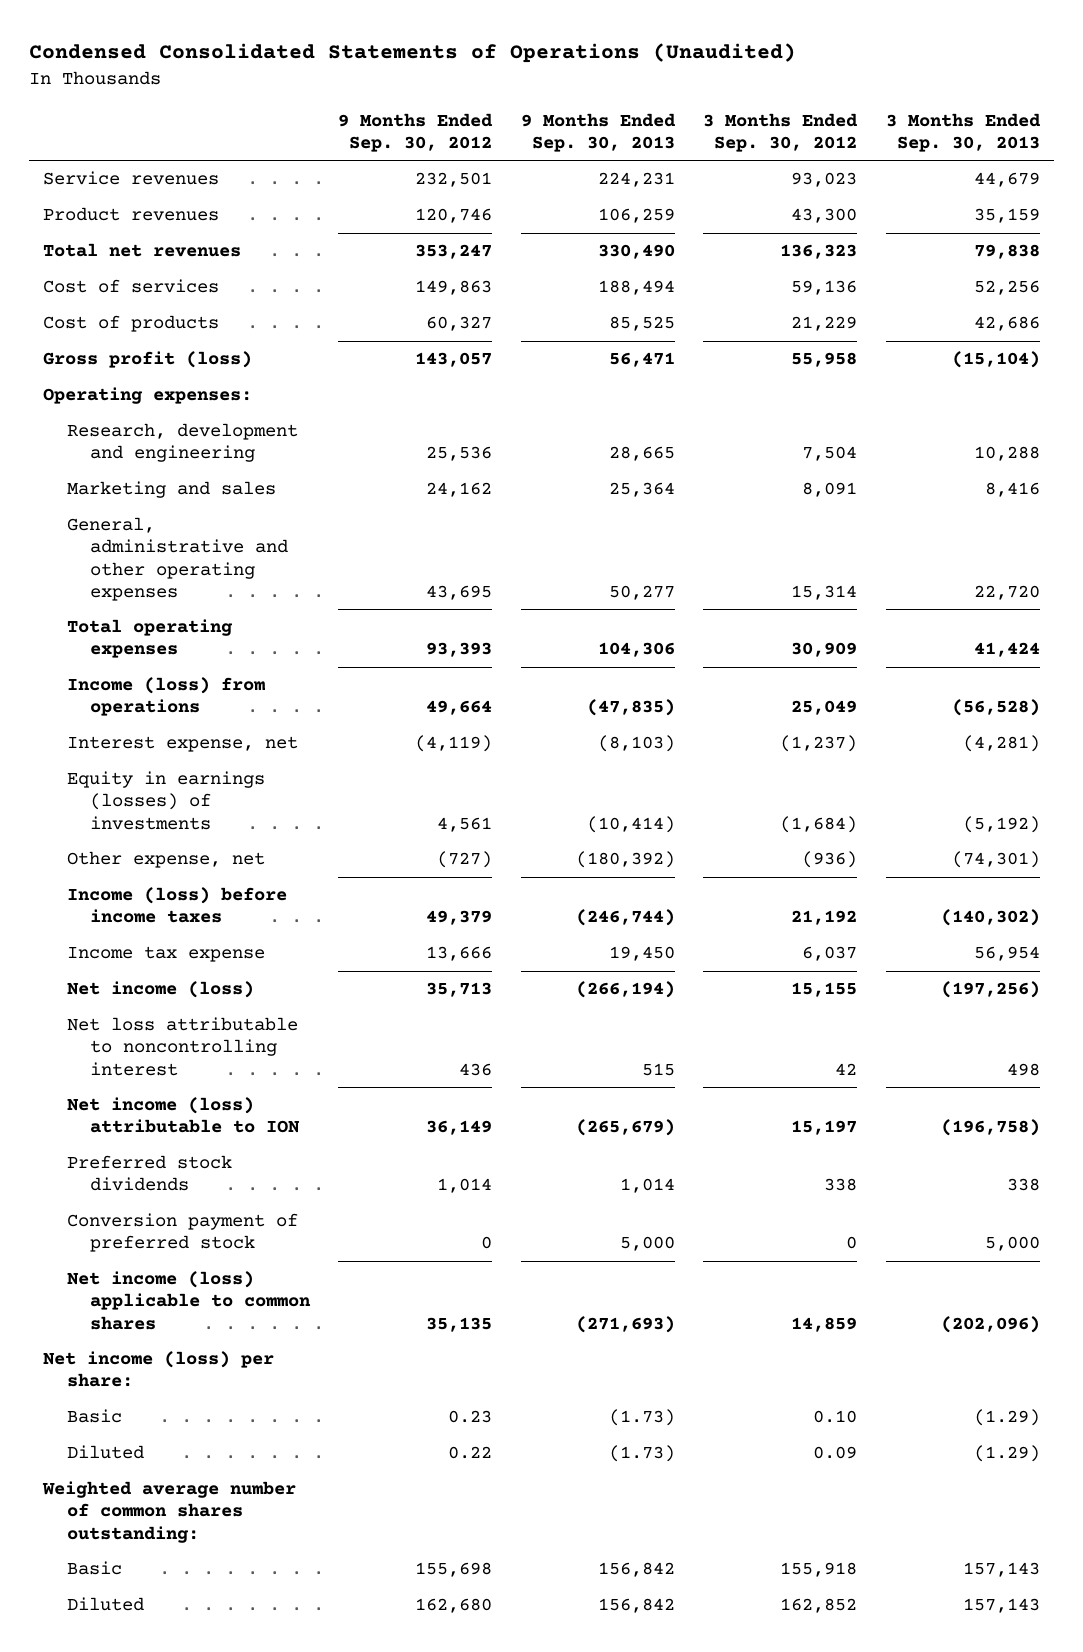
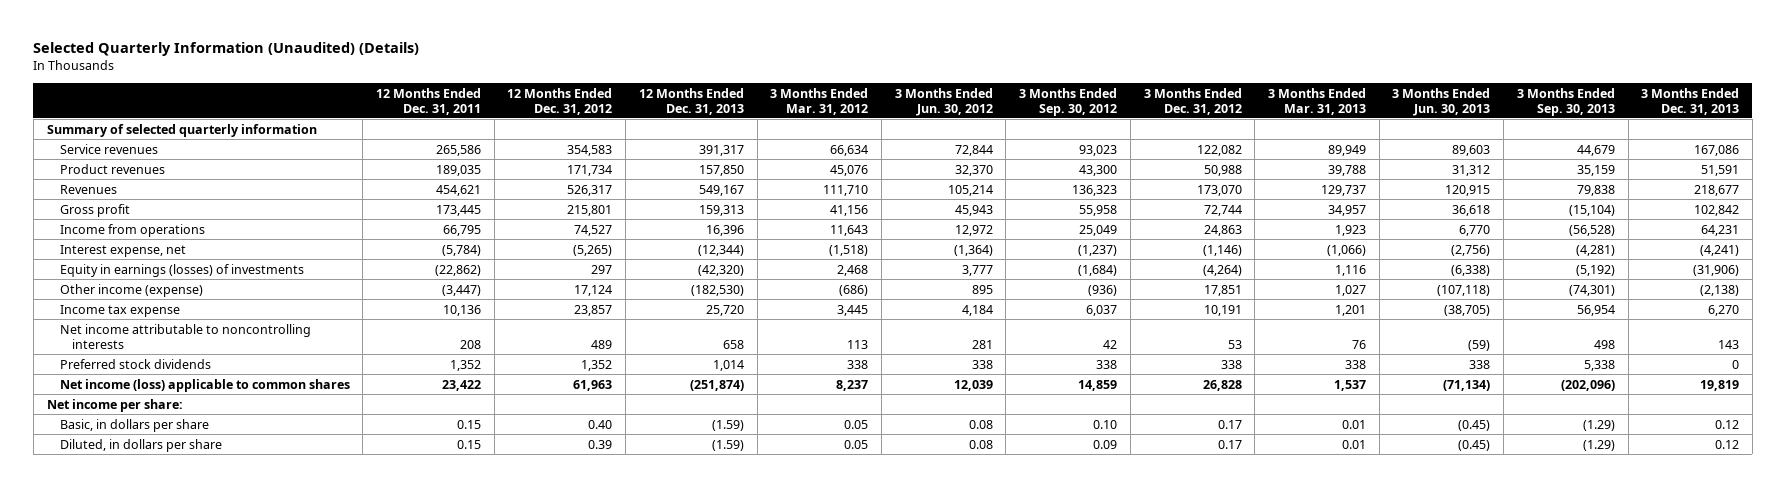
[29,43,797,64] Condensed Consolidated Statements of Operations (Unaudited) -> [33,42,420,57] Selected Quarterly Information (Unaudited) (Details)
[338,112,494,152] 9 Months Ended Sep. 30, 2012 -> none
[520,112,676,152] 9 Months Ended Sep. 30, 2013 -> none
none -> [375,87,481,115] 12 Months Ended Dec. 31, 2011
none -> [507,87,613,115] 12 Months Ended Dec. 31, 2012
none -> [638,87,744,115] 12 Months Ended Dec. 31, 2013
none -> [770,87,869,115] 3 Months Ended Mar. 31, 2012
none -> [894,87,993,116] 3 Months Ended Jun. 30, 2012
none -> [1143,87,1242,115] 3 Months Ended Dec. 31, 2012
none -> [1267,87,1366,115] 3 Months Ended Mar. 31, 2013
none -> [1392,87,1491,116] 3 Months Ended Jun. 30, 2013
none -> [1641,87,1740,115] 3 Months Ended Dec. 31, 2013
none -> [46,123,317,137] Summary of selected quarterly information
[43,279,220,294] Cost of services -> none
[43,315,220,333] Cost of products -> none
[43,387,253,405] Operating expenses: -> none
[66,423,298,463] Research, development and engineering -> none
[66,481,276,499] Marketing and sales -> none
[66,517,288,601] General, administrative and other operating expenses -> none
[66,619,233,659] Total operating expenses -> none
[43,243,242,258] Total net revenues -> [59,184,117,194] Revenues
[43,351,253,369] Gross profit (loss) -> [59,203,130,217] Gross profit
[66,677,265,717] Income (loss) from operations -> [59,223,205,237] Income from operations
[66,887,287,924] Income (loss) before income taxes -> none
[66,851,265,869] Other expense, net -> [59,283,203,297] Other income (expense)
[66,981,254,999] Net income (loss) -> none
[66,1097,300,1134] Net income (loss) attributable to ION -> none
[66,1213,298,1253] Conversion payment of preferred stock -> none
[66,1017,298,1076] Net loss attributable to noncontrolling interest -> [59,323,311,349] Net income attributable to noncontrolling interests
[1006,1178,1040,1192] 338 -> [1583,359,1615,371] 5,338
[42,1481,297,1543] Weighted average number of common shares outstanding: -> none
[66,1561,122,1576] Basic -> none
[66,1597,144,1612] Diluted -> none
[43,1351,275,1388] Net income (loss) per share: -> [46,398,183,412] Net income per share:
[66,1409,122,1424] Basic -> [59,418,209,432] Basic, in dollars per share
[66,1445,144,1460] Diluted -> [59,438,222,452] Diluted, in dollars per share

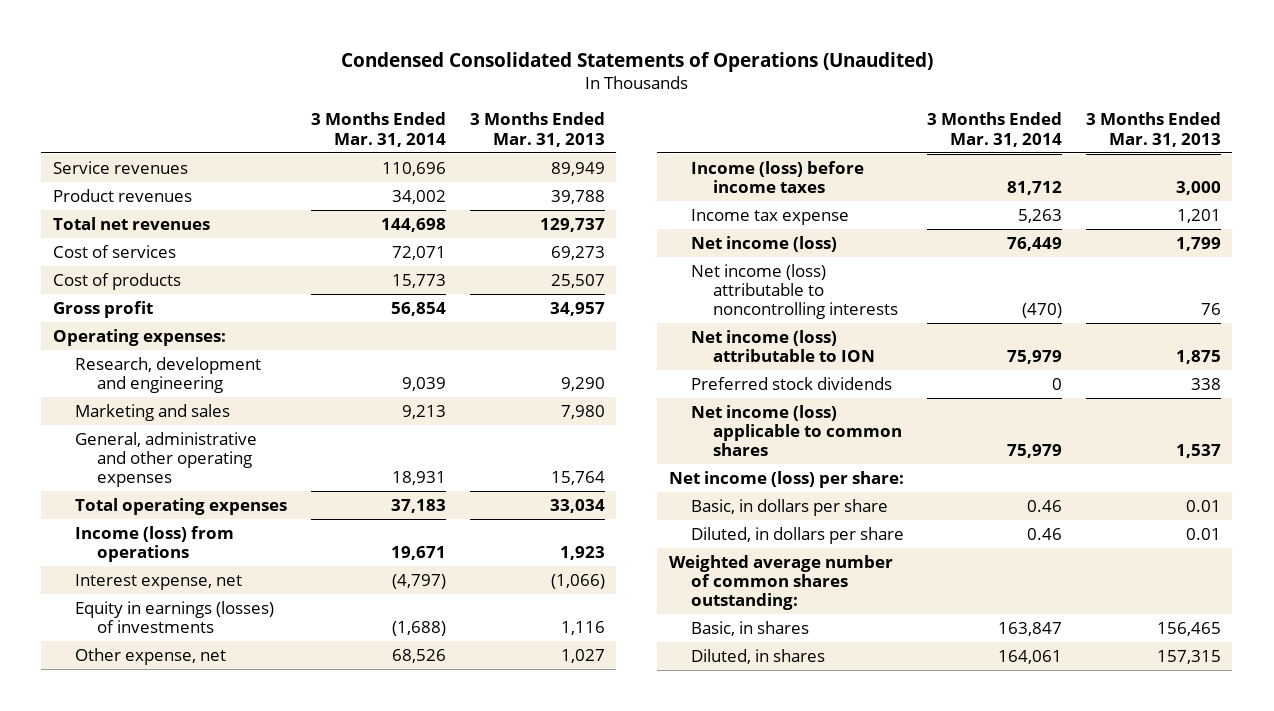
[33,42,420,57] Selected Quarterly Information (Unaudited) (Details) -> [340,51,933,72] Condensed Consolidated Statements of Operations (Unaudited)
[375,87,481,115] 12 Months Ended Dec. 31, 2011 -> none
[507,87,613,115] 12 Months Ended Dec. 31, 2012 -> none
[638,87,744,115] 12 Months Ended Dec. 31, 2013 -> none
[770,87,869,115] 3 Months Ended Mar. 31, 2012 -> none
[894,87,993,116] 3 Months Ended Jun. 30, 2012 -> none
[1019,87,1118,116] 3 Months Ended Sep. 30, 2012 -> none
[1143,87,1242,115] 3 Months Ended Dec. 31, 2012 -> none
[1392,87,1491,116] 3 Months Ended Jun. 30, 2013 -> none
[1516,87,1615,116] 3 Months Ended Sep. 30, 2013 -> none
[1641,87,1740,115] 3 Months Ended Dec. 31, 2013 -> none
none -> [311,112,447,147] 3 Months Ended Mar. 31, 2014
[46,123,317,137] Summary of selected quarterly information -> none
[59,184,117,194] Revenues -> [53,216,211,230] Total net revenues
none -> [53,244,177,258] Cost of services
none -> [53,272,182,290] Cost of products
none -> [53,328,227,346] Operating expenses:
none -> [75,356,262,393] Research, development and engineering
none -> [75,403,231,421] Marketing and sales
none -> [75,431,258,488] General, administrative and other operating expenses
none -> [75,497,288,515] Total operating expenses
[59,223,205,237] Income from operations -> [75,525,235,562] Income (loss) from operations
[59,283,203,297] Other income (expense) -> [75,647,227,665] Other expense, net
none -> [691,160,865,193] Income (loss) before income taxes
none -> [691,235,838,252] Net income (loss)
[59,323,311,349] Net income attributable to noncontrolling interests -> [691,263,899,320] Net income (loss) attributable to noncontrolling interests
none -> [691,329,876,362] Net income (loss) attributable to ION
[46,398,183,412] Net income per share: -> [669,470,905,488] Net income (loss) per share:
none -> [669,554,894,611] Weighted average number of common shares outstanding:
none -> [691,620,810,636] Basic, in shares
none -> [691,648,826,664] Diluted, in shares

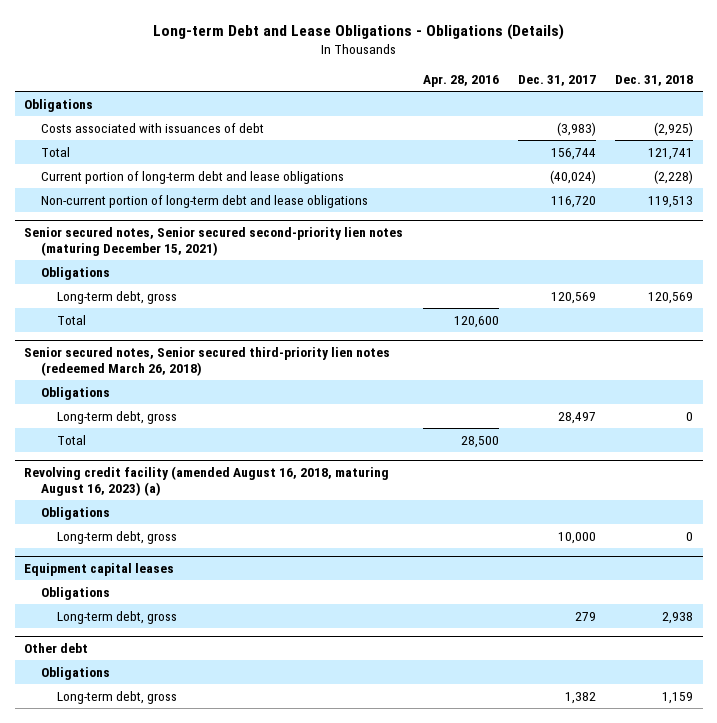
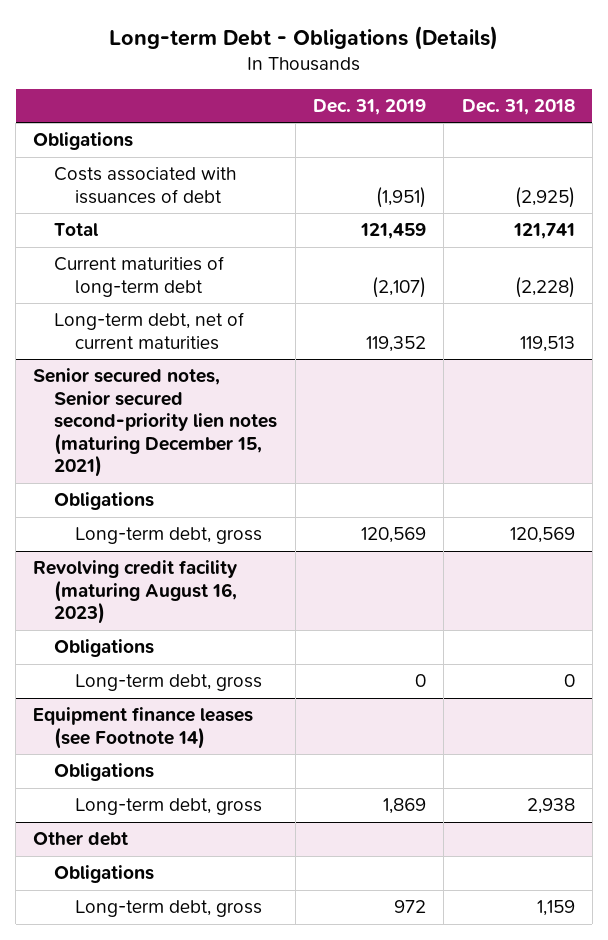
[152,23,564,40] Long-term Debt and Lease Obligations - Obligations (Details) -> [108,25,498,50] Long-term Debt - Obligations (Details)
[422,74,499,87] Apr. 28, 2016 -> none
[517,74,596,86] Dec. 31, 2017 -> none
none -> [312,98,426,115] Dec. 31, 2019
[40,170,344,184] Current portion of long-term debt and lease obligations -> [54,256,225,297] Current maturities of long-term debt
[40,194,368,208] Non-current portion of long-term debt and lease obligations -> [54,312,245,350] Long-term debt, net of current maturities
[56,314,86,325] Total -> none
[24,346,391,377] Senior secured notes, Senior secured third-priority lien notes (redeemed March 26, 2018) -> none
[40,386,110,400] Obligations -> none
[56,410,177,424] Long-term debt, gross -> none
[56,434,86,445] Total -> none
[24,465,390,497] Revolving credit facility (amended August 16, 2018, maturing August 16, 2023) (a) -> [33,560,238,625] Revolving credit facility (maturing August 16, 2023)
[24,562,175,576] Equipment capital leases -> [33,707,254,749] Equipment finance leases (see Footnote 14)

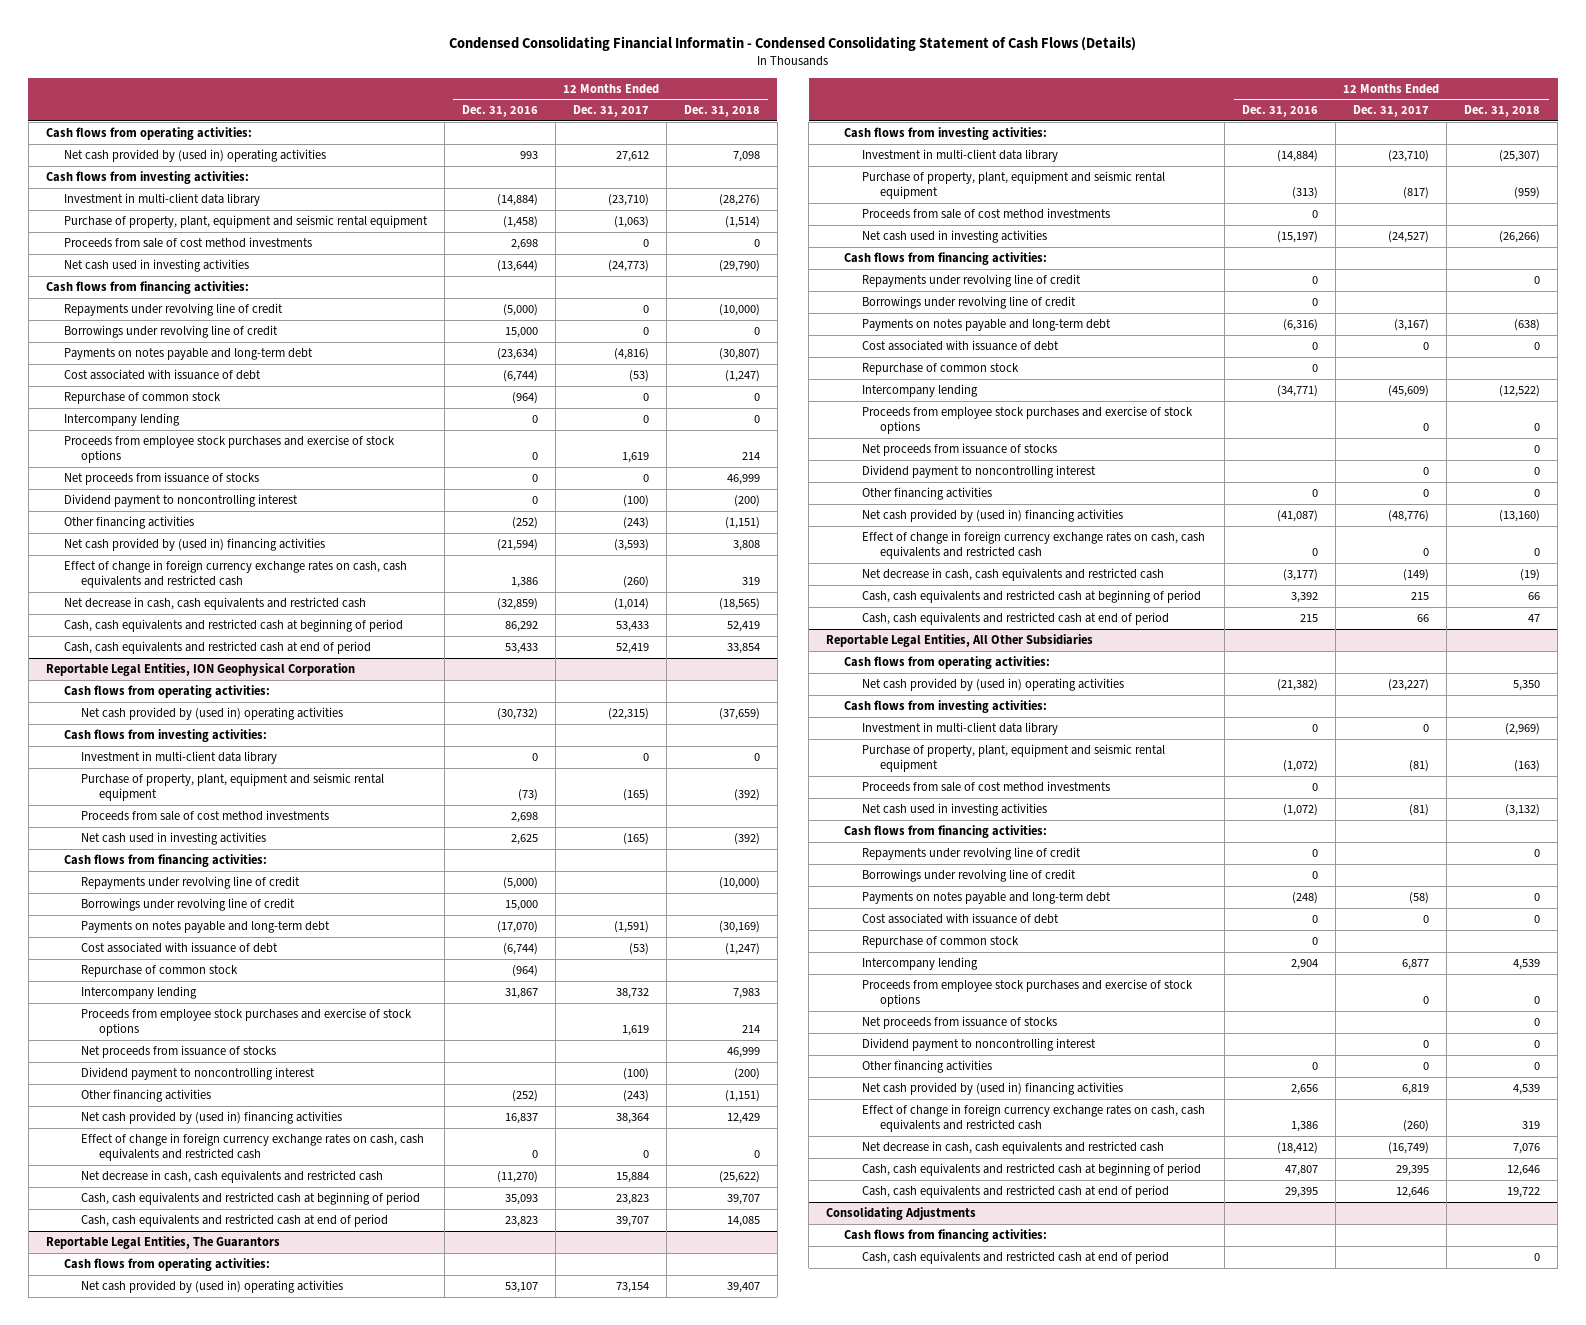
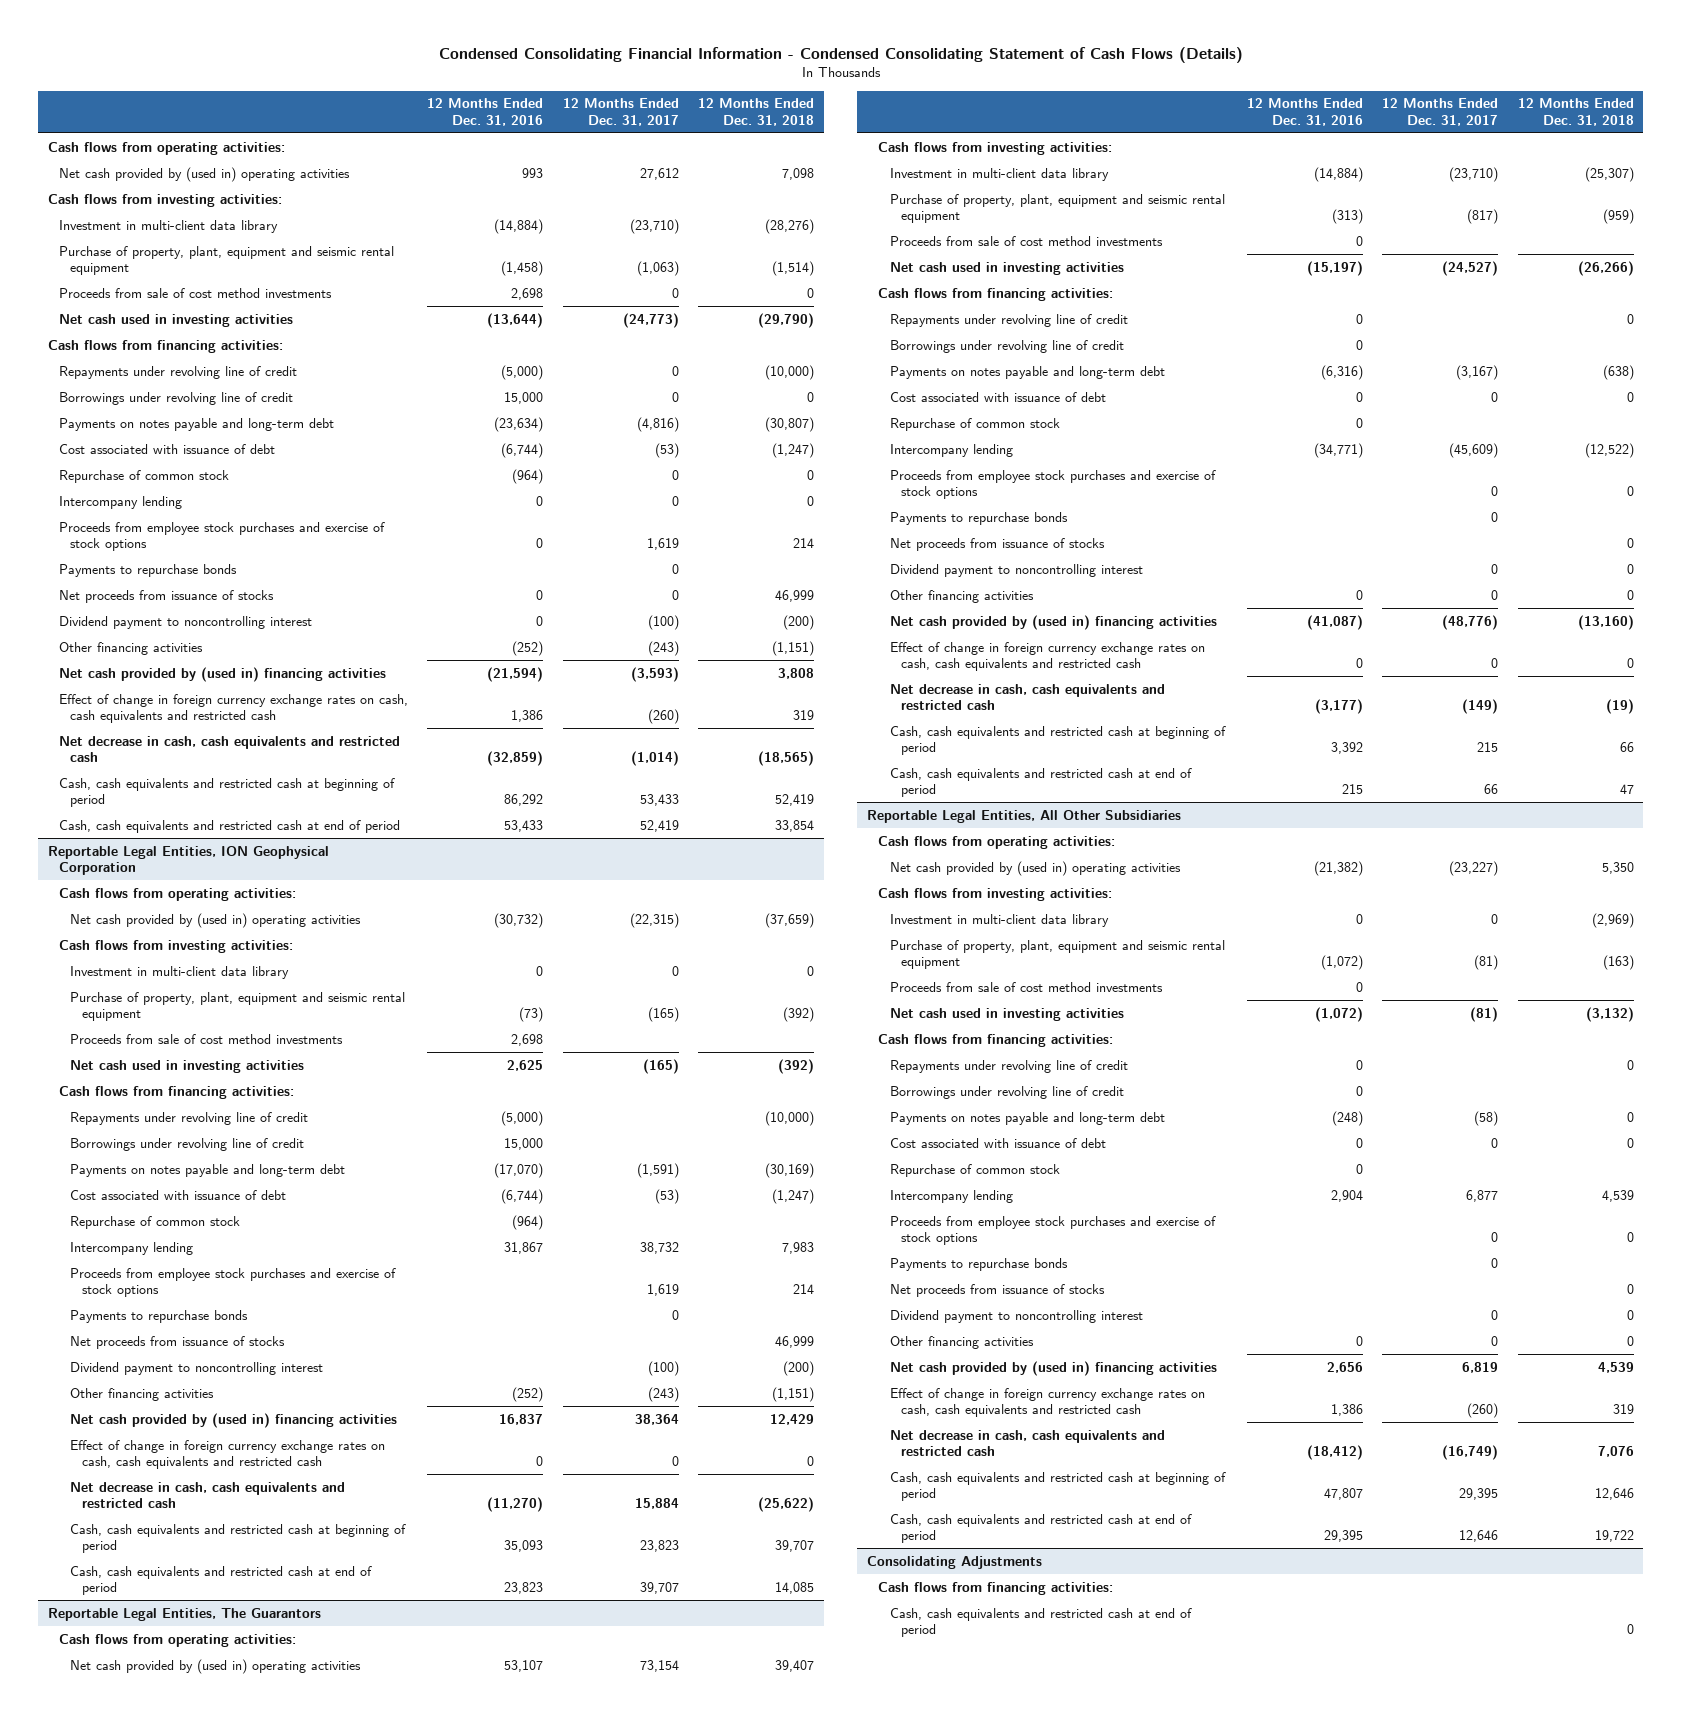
[449,35,1137,51] Condensed Consolidating Financial Informatin - Condensed Consolidating Statement of Cash Flows (Details) -> [438,46,1243,63] Condensed Consolidating Financial Information - Condensed Consolidating Statement of Cash Flows (Details)
none -> [58,563,237,577] Payments to repurchase bonds
none -> [70,1309,249,1323] Payments to repurchase bonds
none -> [889,511,1068,525] Payments to repurchase bonds
none -> [889,1257,1068,1271] Payments to repurchase bonds

